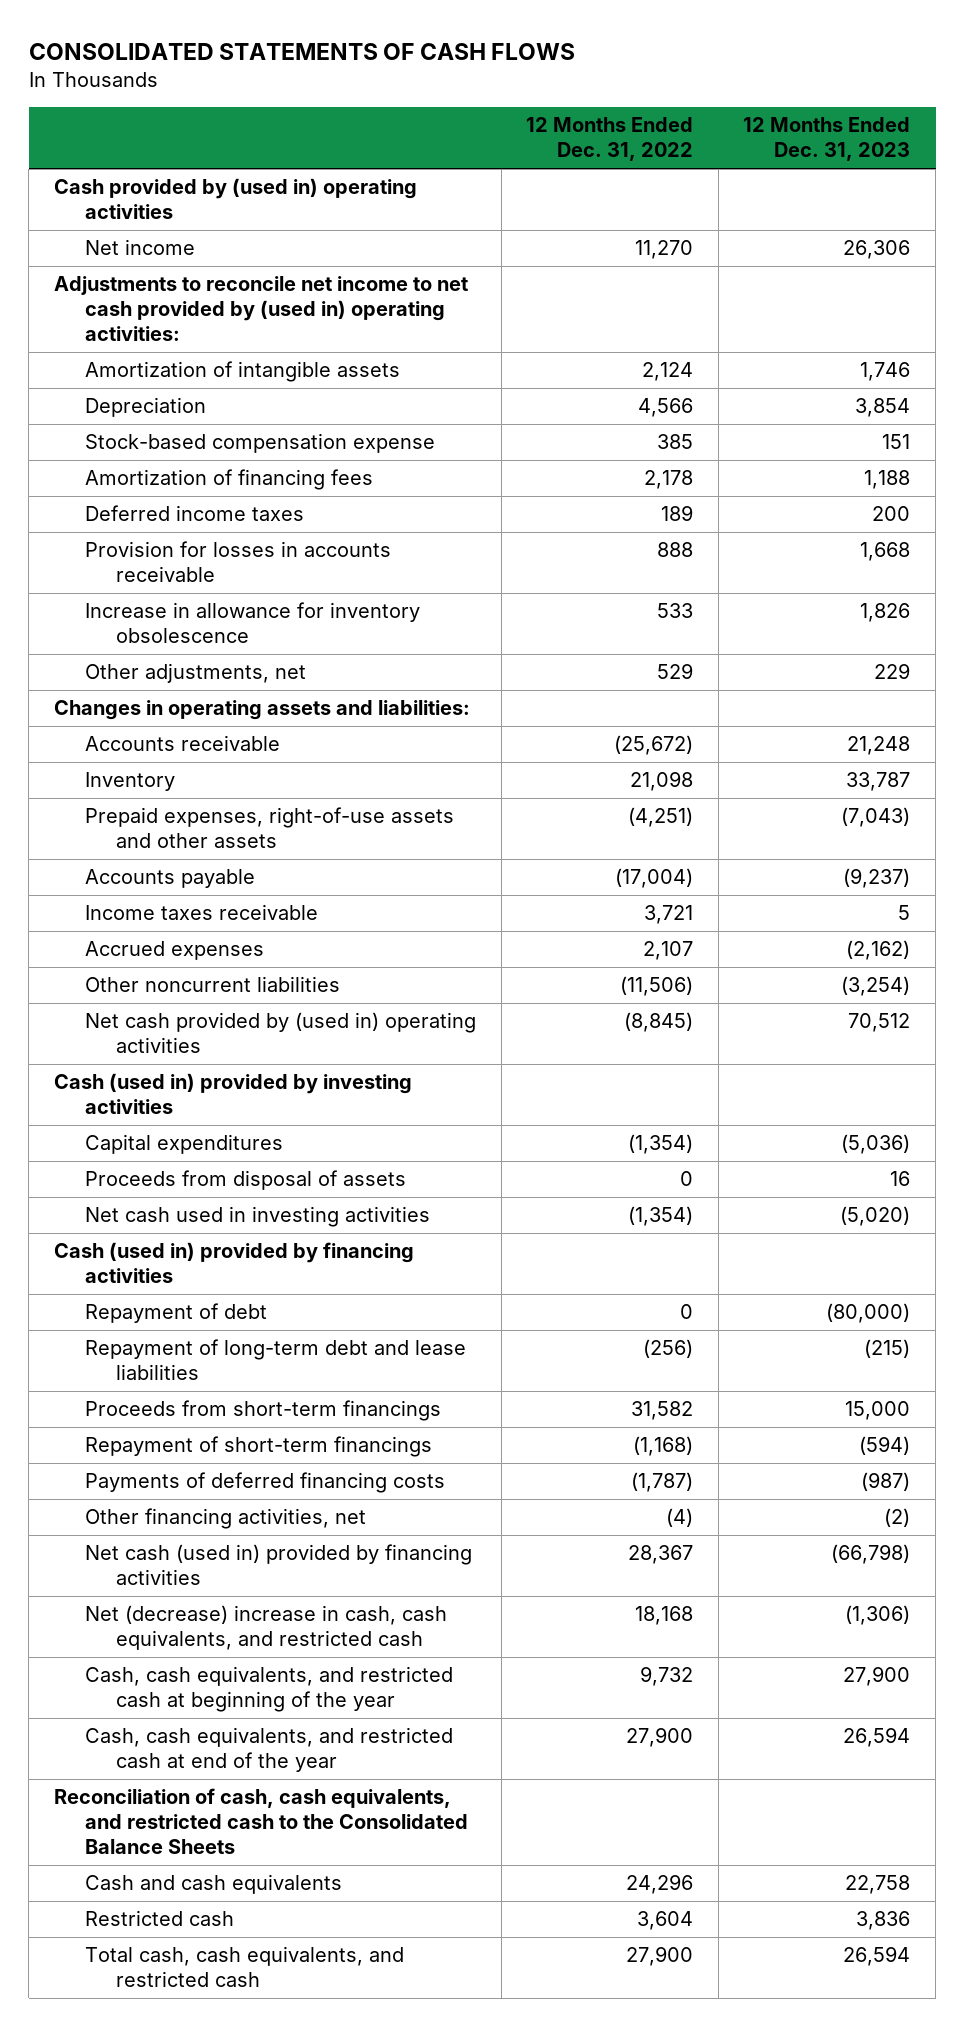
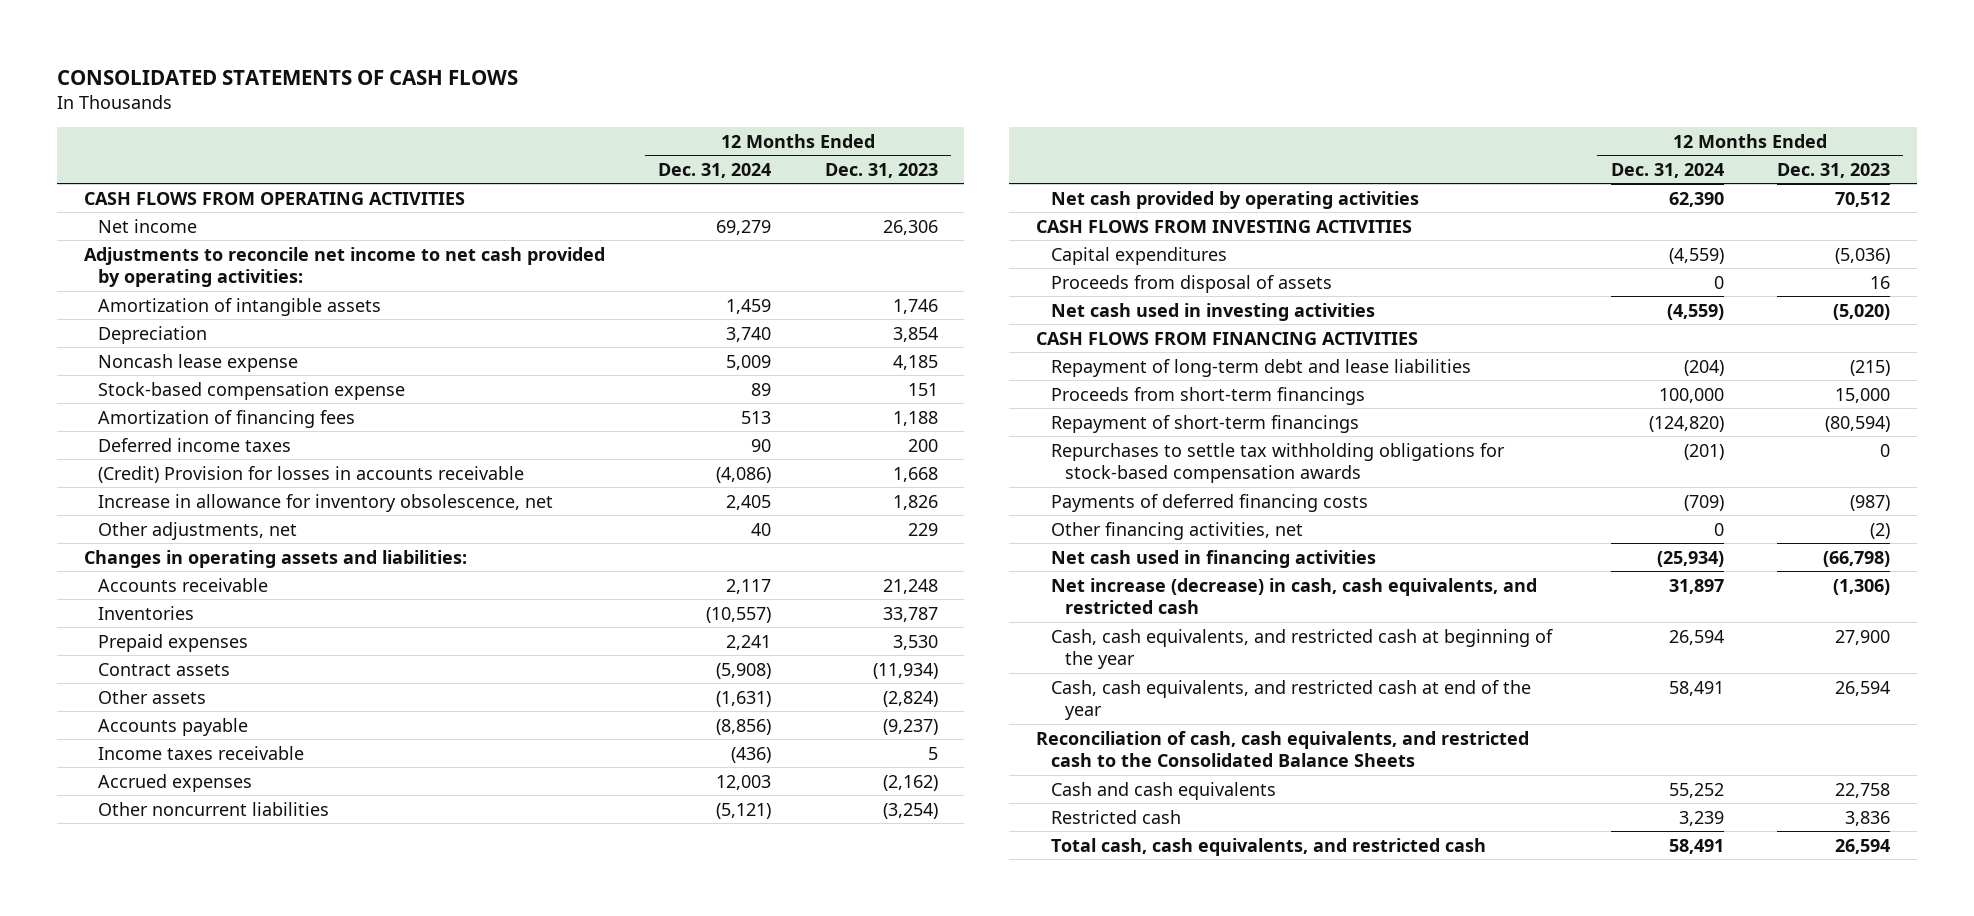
[526,117,694,162] 12 Months Ended Dec. 31, 2022 -> none
none -> [658,162,772,178] Dec. 31, 2024
[53,178,417,220] Cash provided by (used in) operating activities -> [83,191,465,205] CASH FLOWS FROM OPERATING ACTIVITIES
[53,276,468,342] Adjustments to reconcile net income to net cash provided by (used in) operating activities: -> [83,246,605,288] Adjustments to reconcile net income to net cash provided by operating activities:
none -> [98,353,299,372] Noncash lease expense
[84,541,391,583] Provision for losses in accounts receivable -> [98,465,525,483] (Credit) Provision for losses in accounts receivable
[84,602,420,644] Increase in allowance for inventory obsolescence -> [98,493,554,512] Increase in allowance for inventory obsolescence, net
[84,807,454,849] Prepaid expenses, right-of-use assets and other assets -> none
[84,772,175,792] Inventory -> [98,605,195,620] Inventories
none -> [98,633,249,652] Prepaid expenses
none -> [98,662,231,676] Contract assets
none -> [98,689,207,704] Other assets
[84,1012,476,1054] Net cash provided by (used in) operating activities -> [1050,190,1419,209] Net cash provided by operating activities
[53,1073,412,1115] Cash (used in) provided by investing activities -> [1036,219,1413,233] CASH FLOWS FROM INVESTING ACTIVITIES
[84,1303,267,1324] Repayment of debt -> none
[53,1242,414,1284] Cash (used in) provided by financing activities -> [1036,331,1419,345] CASH FLOWS FROM FINANCING ACTIVITIES
[859,1436,911,1456] (594) -> [1825,415,1891,432] (80,594)
none -> [1050,442,1505,484] Repurchases to settle tax withholding obligations for stock-based compensation awards
[84,1544,472,1586] Net cash (used in) provided by financing activities -> [1050,549,1376,568] Net cash used in financing activities
[84,1605,447,1651] Net (decrease) increase in cash, cash equivalents, and restricted cash -> [1050,577,1537,615] Net increase (decrease) in cash, cash equivalents, and restricted cash

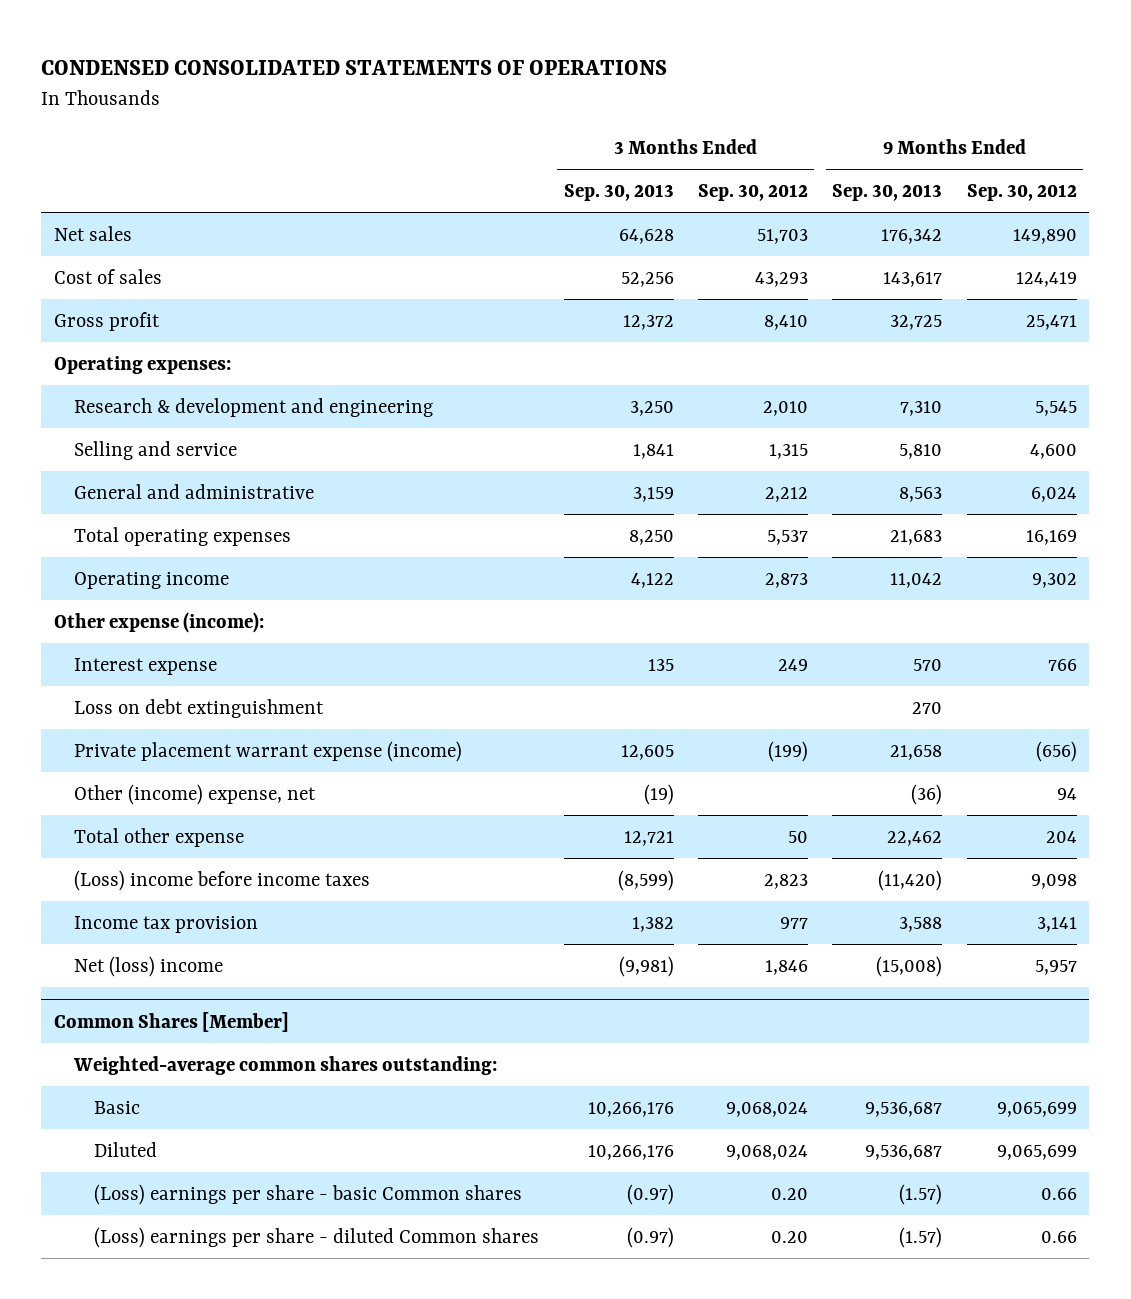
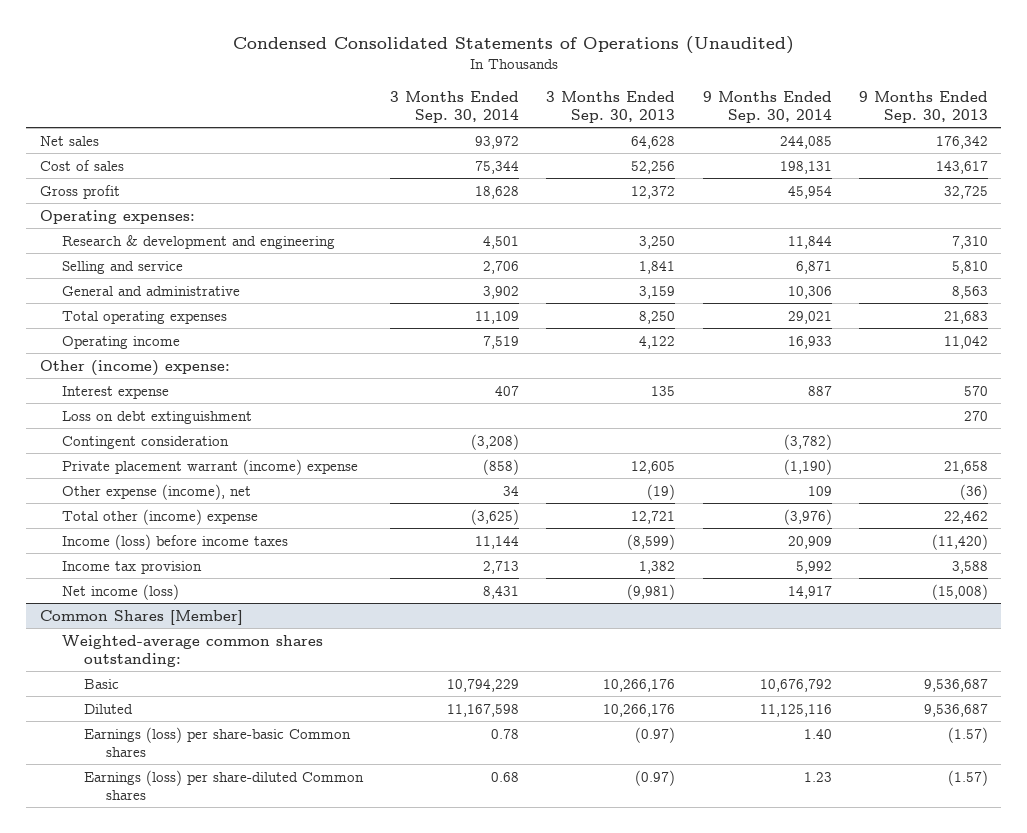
[41,60,668,76] CONDENSED CONSOLIDATED STATEMENTS OF OPERATIONS -> [232,36,794,55] Condensed Consolidated Statements of Operations (Unaudited)
[697,183,808,201] Sep. 30, 2012 -> none
[966,183,1077,201] Sep. 30, 2012 -> none
none -> [389,90,519,123] 3 Months Ended Sep. 30, 2014
none -> [702,90,832,123] 9 Months Ended Sep. 30, 2014
[53,611,264,633] Other expense (income): -> [39,359,230,376] Other (income) expense:
none -> [61,435,229,449] Contingent consideration
[73,740,462,762] Private placement warrant expense (income) -> [61,458,358,475] Private placement warrant (income) expense
[73,783,316,805] Other (income) expense, net -> [61,483,251,500] Other expense (income), net
[73,827,244,847] Total other expense -> [61,508,258,525] Total other (income) expense
[73,869,370,891] (Loss) income before income taxes -> [61,533,288,550] Income (loss) before income taxes
[73,955,223,977] Net (loss) income -> [61,583,179,600] Net income (loss)
[94,1183,523,1205] (Loss) earnings per share - basic Common shares -> [83,726,351,757] Earnings (loss) per share-basic Common shares
[94,1226,540,1248] (Loss) earnings per share - diluted Common shares -> [83,769,364,800] Earnings (loss) per share-diluted Common shares

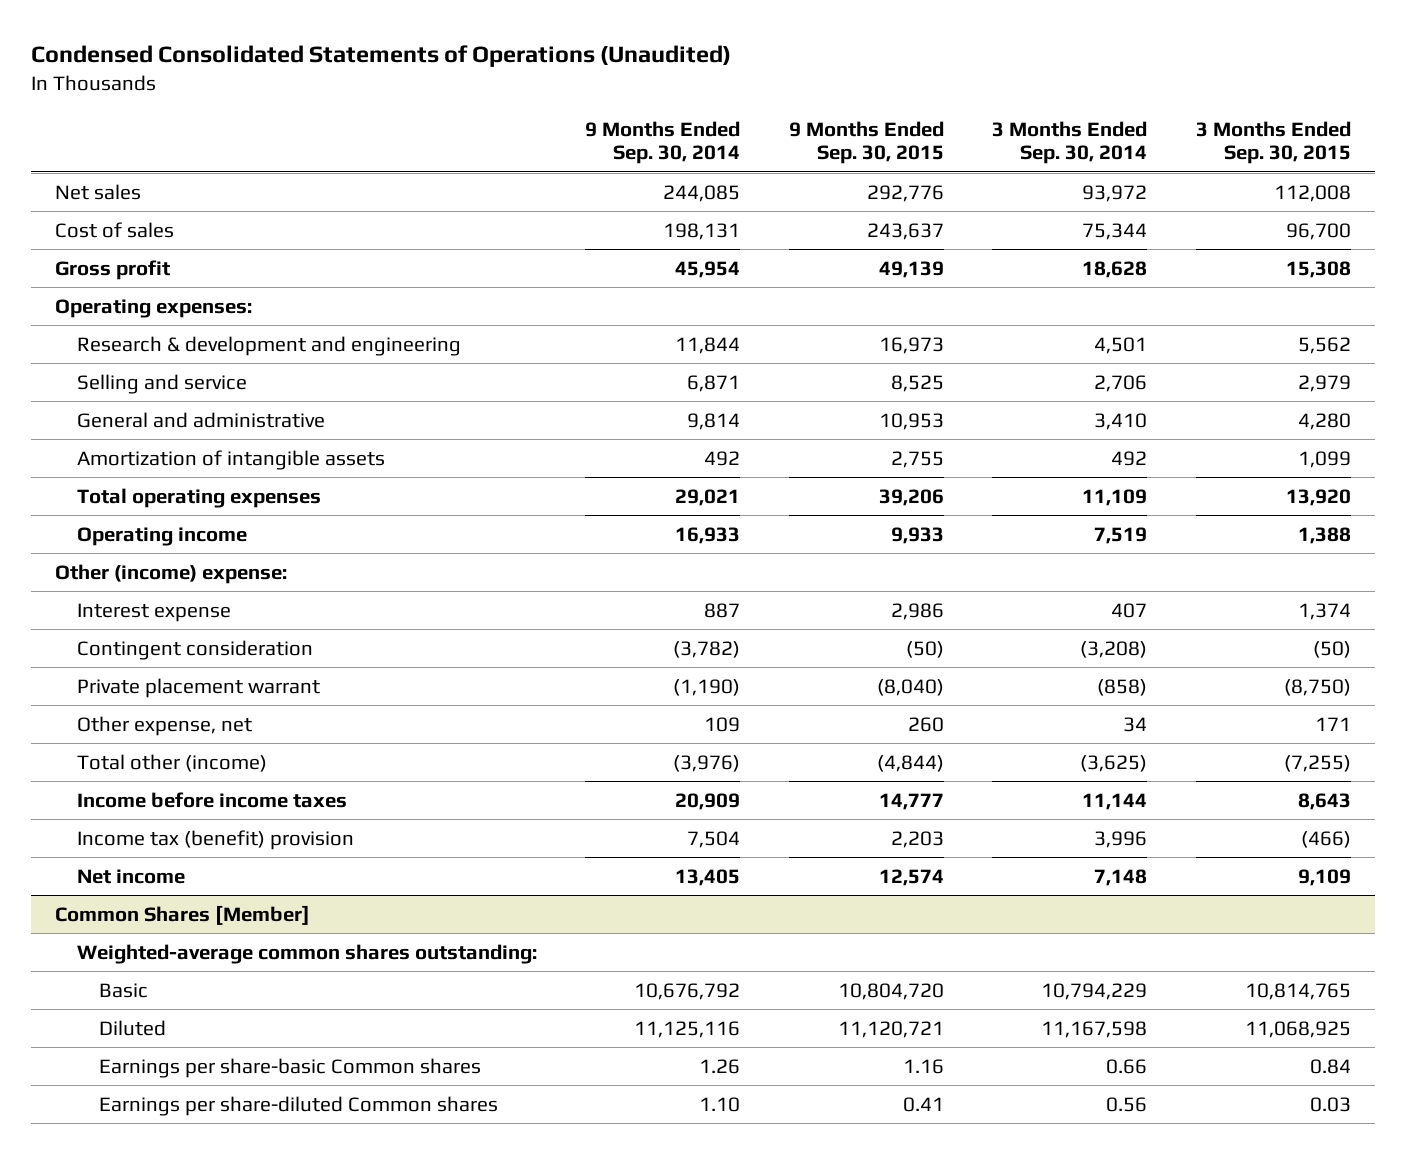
[546,90,676,123] 3 Months Ended Sep. 30, 2013 -> none
[858,90,988,123] 9 Months Ended Sep. 30, 2013 -> none
none -> [788,120,944,165] 9 Months Ended Sep. 30, 2015
none -> [1195,120,1351,165] 3 Months Ended Sep. 30, 2015
[482,285,519,299] 3,902 -> [1094,412,1148,430] 3,410
[787,285,832,299] 10,306 -> [687,412,741,430] 9,814
none -> [76,449,385,470] Amortization of intangible assets
[61,410,252,424] Loss on debt extinguishment -> none
[61,458,358,475] Private placement warrant (income) expense -> [76,677,320,698] Private placement warrant
[61,483,251,500] Other expense (income), net -> [76,715,252,736] Other expense, net
[61,508,258,525] Total other (income) expense -> [76,753,267,772] Total other (income)
[61,533,288,550] Income (loss) before income taxes -> [76,791,347,808] Income before income taxes
[61,560,202,574] Income tax provision -> [76,829,354,850] Income tax (benefit) provision
[482,560,519,574] 2,713 -> [1094,830,1148,848] 3,996
[795,560,832,574] 5,992 -> [687,830,741,848] 7,504
[61,583,179,600] Net income (loss) -> [76,868,185,884] Net income
[482,585,519,599] 8,431 -> [1094,868,1148,886] 7,148
[787,585,832,599] 14,917 -> [675,868,741,886] 13,405
[83,726,351,757] Earnings (loss) per share-basic Common shares -> [98,1057,481,1078] Earnings per share-basic Common shares
[490,728,519,739] 0.78 -> [1106,1058,1148,1074] 0.66
[803,728,832,739] 1.40 -> [699,1058,741,1074] 1.26
[83,769,364,800] Earnings (loss) per share-diluted Common shares -> [98,1095,498,1116] Earnings per share-diluted Common shares
[490,771,519,782] 0.68 -> [1106,1096,1148,1112] 0.56
[803,771,832,782] 1.23 -> [699,1096,741,1112] 1.10

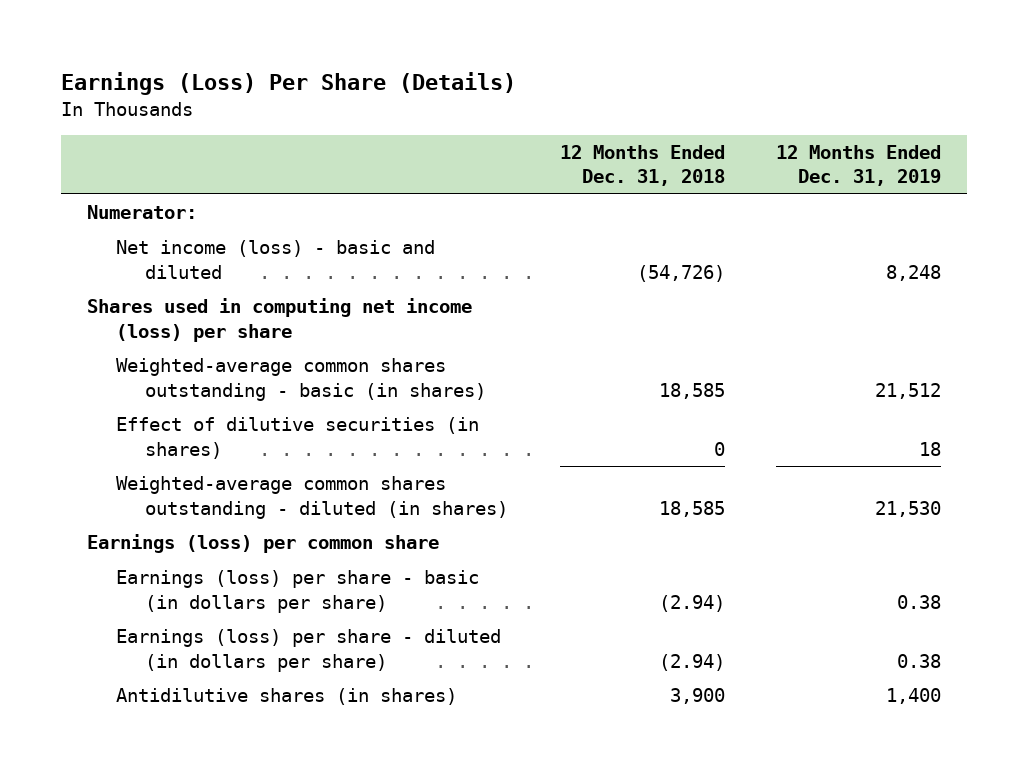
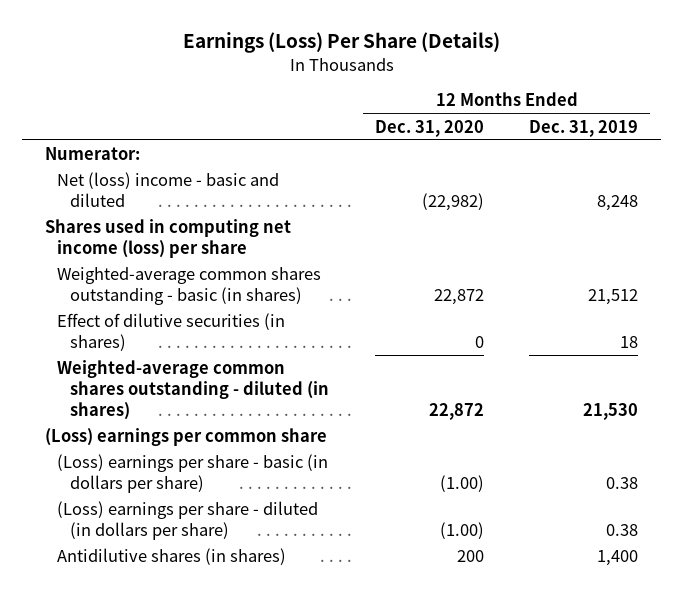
[559,145,725,187] 12 Months Ended Dec. 31, 2018 -> none
none -> [374,119,484,137] Dec. 31, 2020
[115,240,435,279] Net income (loss) - basic and diluted -> [57,172,280,208] Net (loss) income - basic and diluted
[86,534,439,554] Earnings (loss) per common share -> [44,428,327,447] (Loss) earnings per common share
[115,570,479,613] Earnings (loss) per share - basic (in dollars per share) -> [57,454,329,494] (Loss) earnings per share - basic (in dollars per share)
[115,629,501,672] Earnings (loss) per share - diluted (in dollars per share) -> [57,501,319,541] (Loss) earnings per share - diluted (in dollars per share)

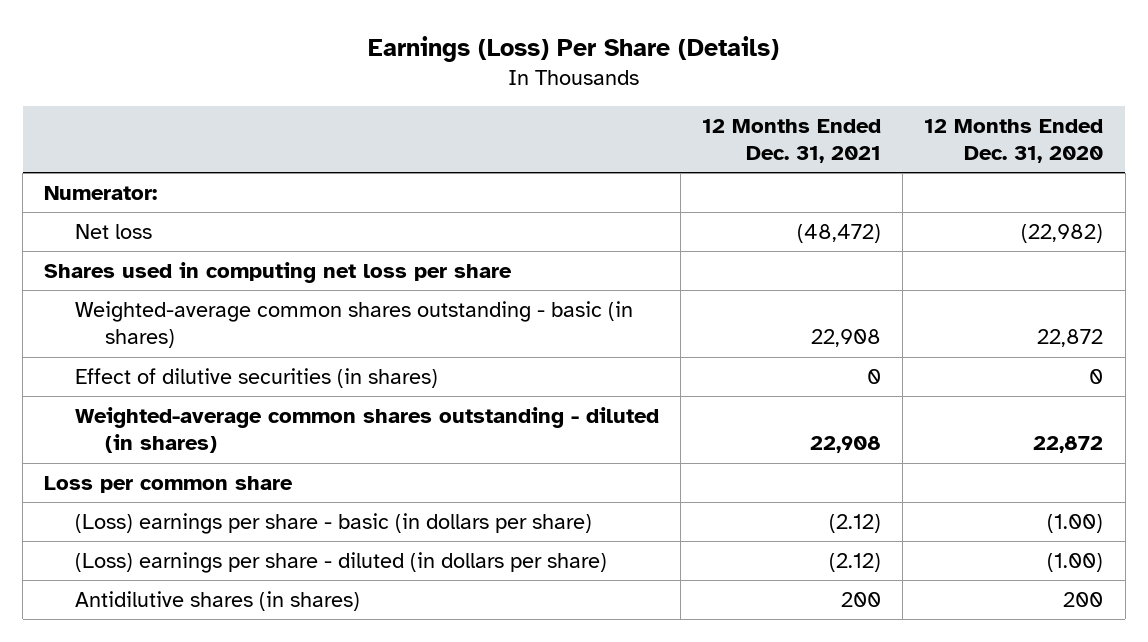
[529,119,639,137] Dec. 31, 2019 -> none
none -> [701,118,881,164] 12 Months Ended Dec. 31, 2021
[57,172,280,208] Net (loss) income - basic and diluted -> [74,223,152,239] Net loss
[44,219,291,259] Shares used in computing net income (loss) per share -> [44,261,513,283] Shares used in computing net loss per share
[44,428,327,447] (Loss) earnings per common share -> [44,475,294,493] Loss per common share

